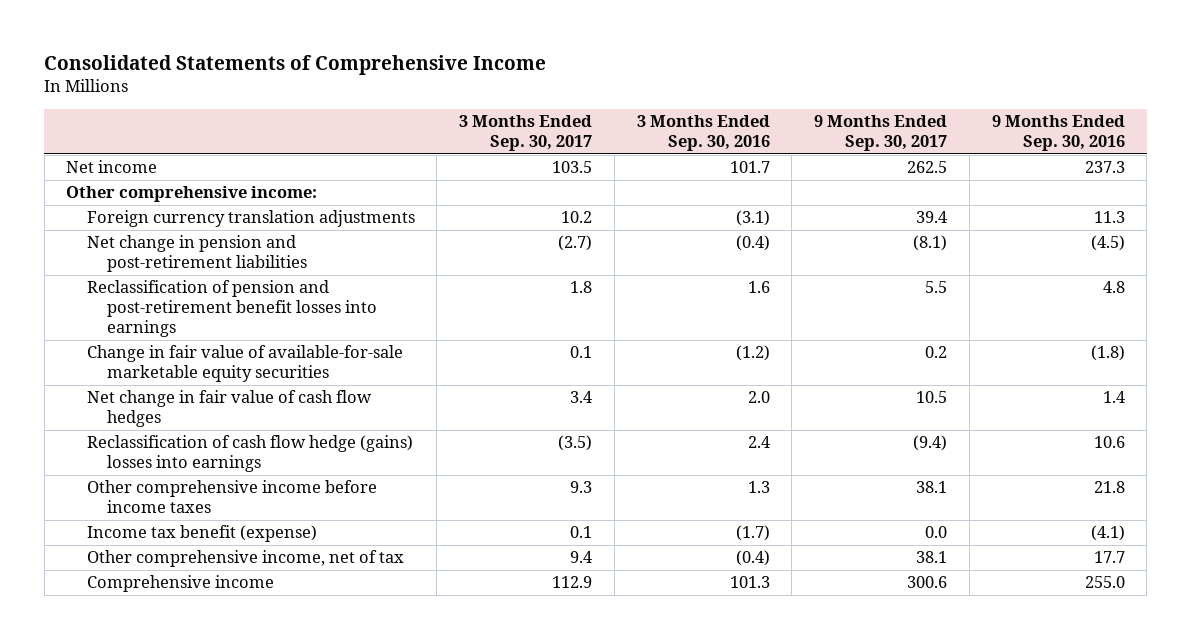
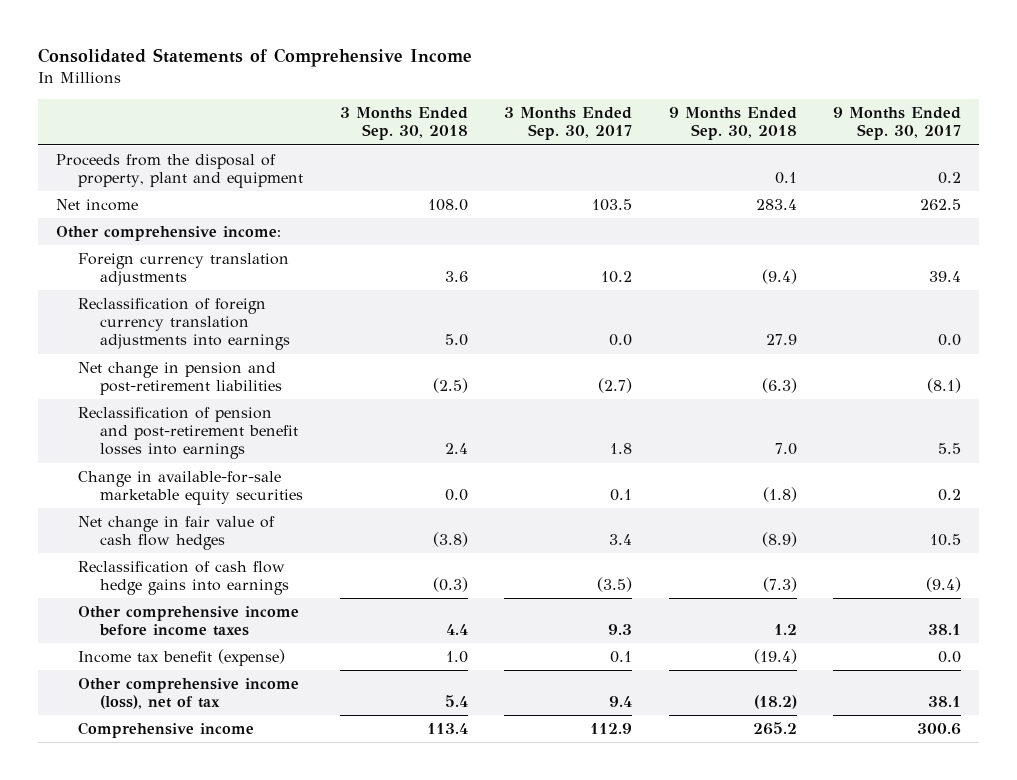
[636,115,770,152] 3 Months Ended Sep. 30, 2016 -> none
[991,115,1125,152] 9 Months Ended Sep. 30, 2016 -> none
none -> [339,107,468,141] 3 Months Ended Sep. 30, 2018
none -> [668,107,797,141] 9 Months Ended Sep. 30, 2018
none -> [55,154,304,189] Proceeds from the disposal of property, plant and equipment
none -> [78,298,291,351] Reclassification of foreign currency translation adjustments into earnings
[86,345,403,383] Change in fair value of available-for-sale marketable equity securities -> [78,471,304,506] Change in available-for-sale marketable equity securities
[86,435,413,473] Reclassification of cash flow hedge (gains) losses into earnings -> [78,561,290,596] Reclassification of cash flow hedge gains into earnings
[86,550,404,568] Other comprehensive income, net of tax -> [78,678,300,710] Other comprehensive income (loss), net of tax

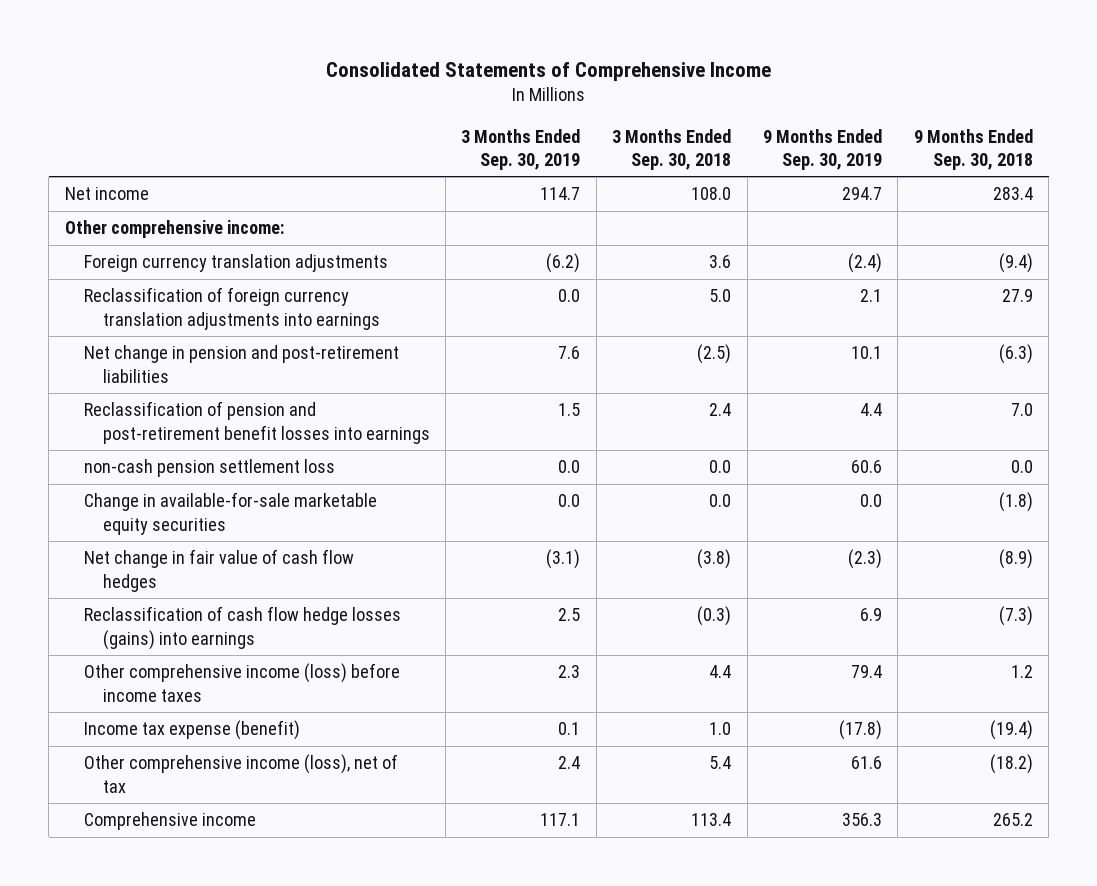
[504,107,633,141] 3 Months Ended Sep. 30, 2017 -> none
[832,107,961,141] 9 Months Ended Sep. 30, 2017 -> none
none -> [461,128,581,170] 3 Months Ended Sep. 30, 2019
none -> [762,128,882,170] 9 Months Ended Sep. 30, 2019
[55,154,304,189] Proceeds from the disposal of property, plant and equipment -> none
none -> [83,459,335,478] non-cash pension settlement loss
[78,561,290,596] Reclassification of cash flow hedge gains into earnings -> [83,606,401,650] Reclassification of cash flow hedge losses (gains) into earnings
[78,606,300,637] Other comprehensive income before income taxes -> [83,663,400,702] Other comprehensive income (loss) before income taxes
[78,649,286,667] Income tax benefit (expense) -> [83,720,300,741] Income tax expense (benefit)

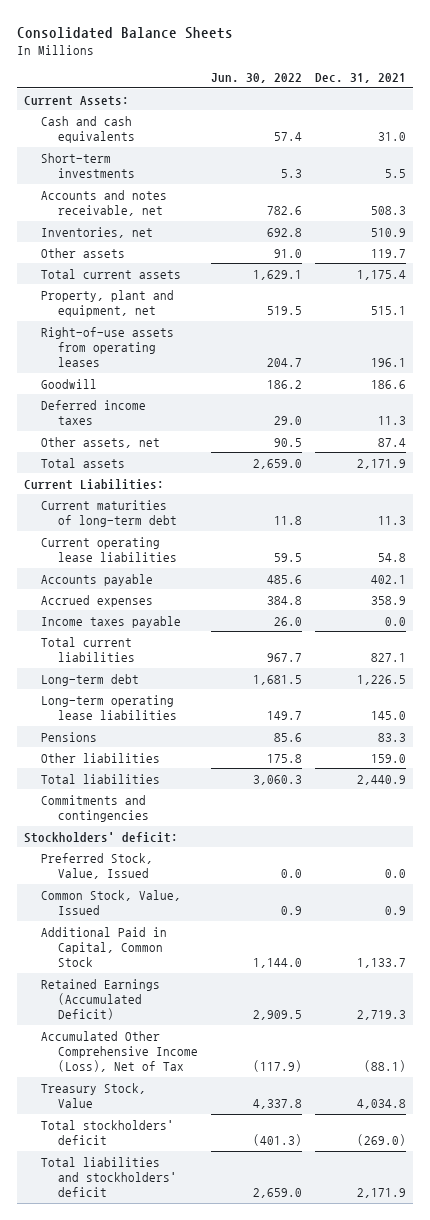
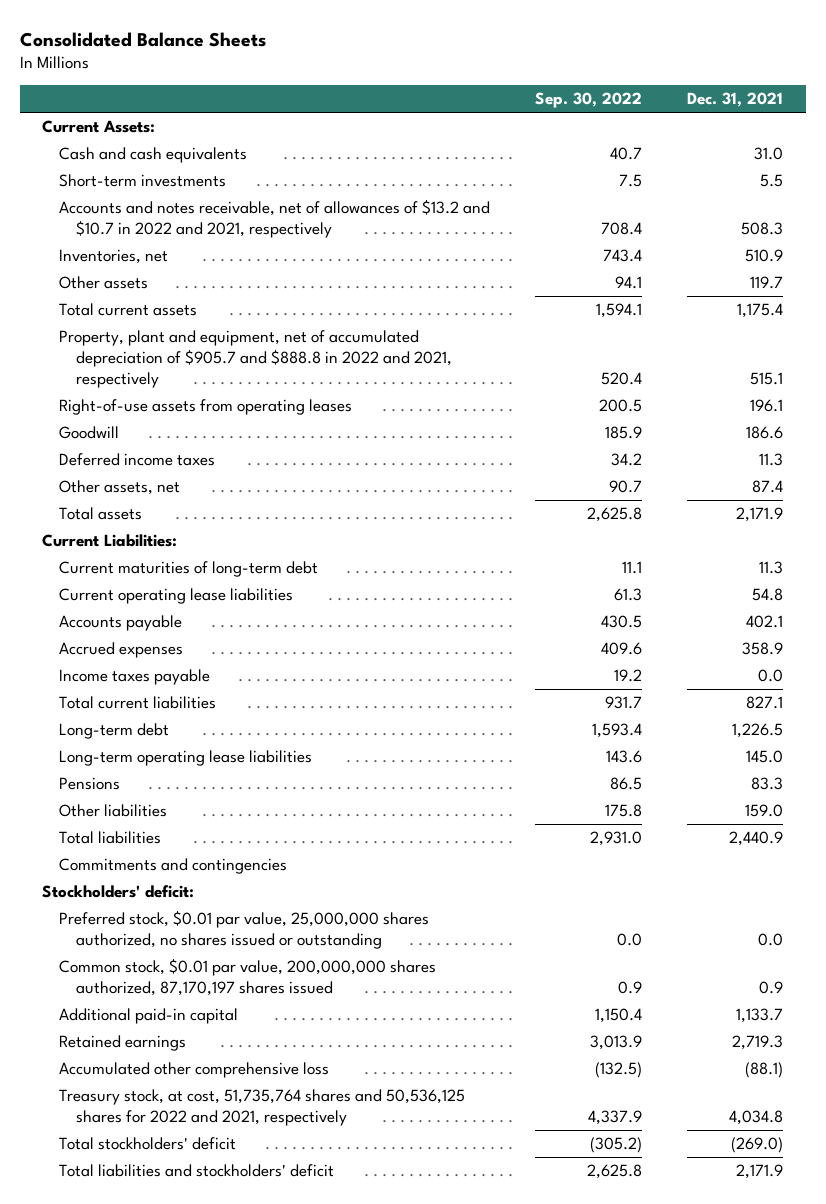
[211,73,303,84] Jun. 30, 2022 -> none
none -> [535,92,643,109] Sep. 30, 2022
[40,189,167,217] Accounts and notes receivable, net -> [58,199,490,239] Accounts and notes receivable, net of allowances of $13.2 and $10.7 in 2022 and 2021, respectively
[40,289,174,318] Property, plant and equipment, net -> [58,330,452,389] Property, plant and equipment, net of accumulated depreciation of $905.7 and $888.8 in 2022 and 2021, respectively
[40,852,153,880] Preferred Stock, Value, Issued -> [58,910,429,950] Preferred stock, $0.01 par value, 25,000,000 shares authorized, no shares issued or outstanding
[40,889,181,916] Common Stock, Value, Issued -> [58,958,436,997] Common stock, $0.01 par value, 200,000,000 shares authorized, 87,170,197 shares issued
[40,926,167,968] Additional Paid in Capital, Common Stock -> [58,1008,238,1025] Additional paid-in capital
[40,978,160,1021] Retained Earnings (Accumulated Deficit) -> [58,1035,186,1052] Retained earnings
[40,1030,198,1073] Accumulated Other Comprehensive Income (Loss), Net of Tax -> [58,1062,329,1079] Accumulated other comprehensive loss
[40,1082,146,1109] Treasury Stock, Value -> [58,1089,465,1127] Treasury stock, at cost, 51,735,764 shares and 50,536,125 shares for 2022 and 2021, respectively

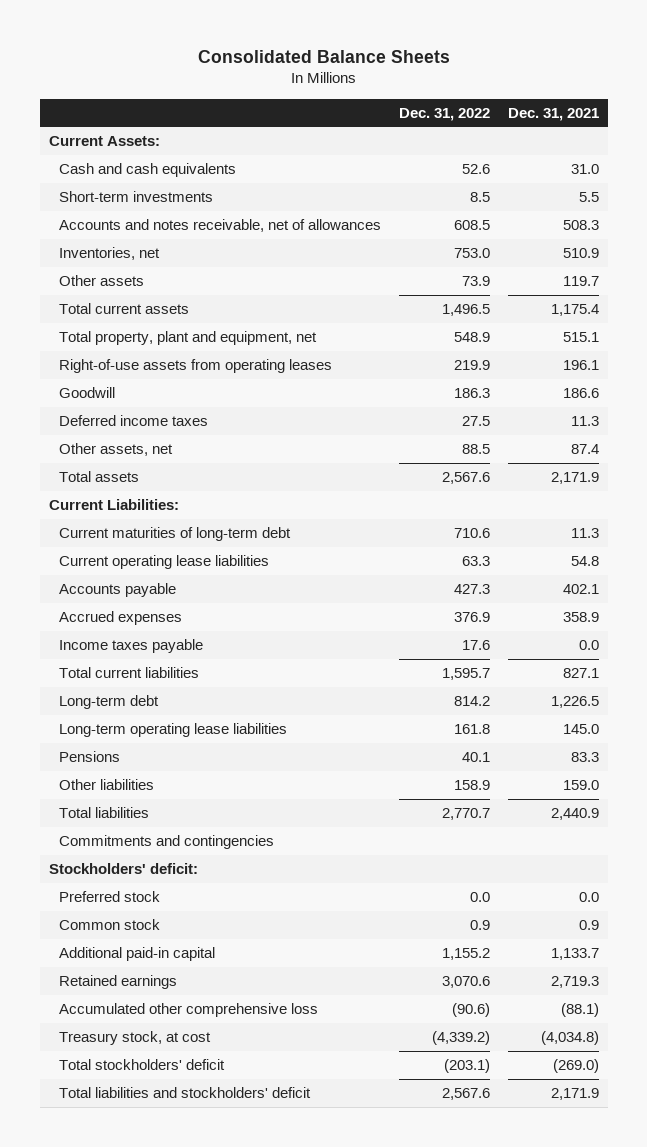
[535,92,643,109] Sep. 30, 2022 -> none
none -> [398,107,490,121] Dec. 31, 2022
[58,199,490,239] Accounts and notes receivable, net of allowances of $13.2 and $10.7 in 2022 and 2021, respectively -> [59,219,382,233] Accounts and notes receivable, net of allowances
[58,330,452,389] Property, plant and equipment, net of accumulated depreciation of $905.7 and $888.8 in 2022 and 2021, respectively -> [59,331,318,346] Total property, plant and equipment, net
[58,910,429,950] Preferred stock, $0.01 par value, 25,000,000 shares authorized, no shares issued or outstanding -> [59,891,161,903] Preferred stock
[58,958,436,997] Common stock, $0.01 par value, 200,000,000 shares authorized, 87,170,197 shares issued -> [59,919,161,931] Common stock
[58,1089,465,1127] Treasury stock, at cost, 51,735,764 shares and 50,536,125 shares for 2022 and 2021, respectively -> [59,1031,212,1046] Treasury stock, at cost
[729,1110,784,1126] 4,034.8 -> [540,1031,599,1046] (4,034.8)

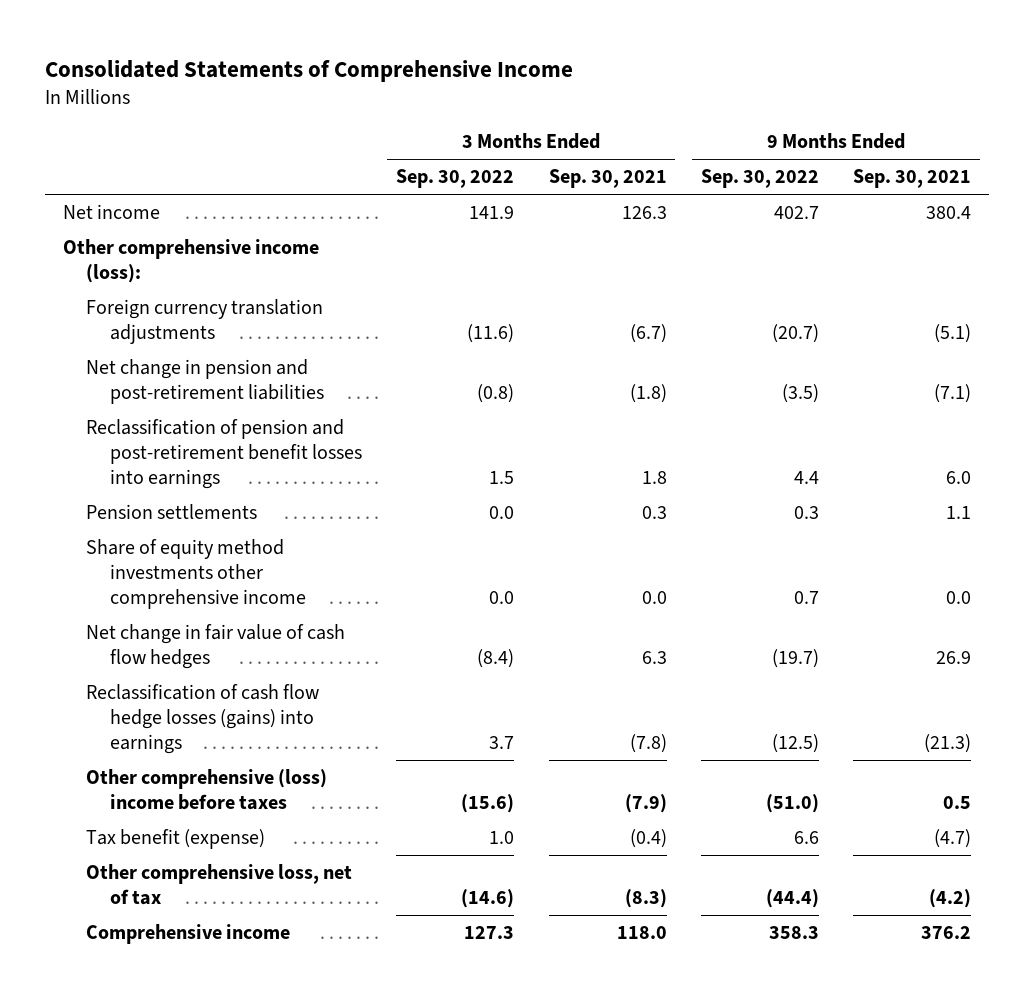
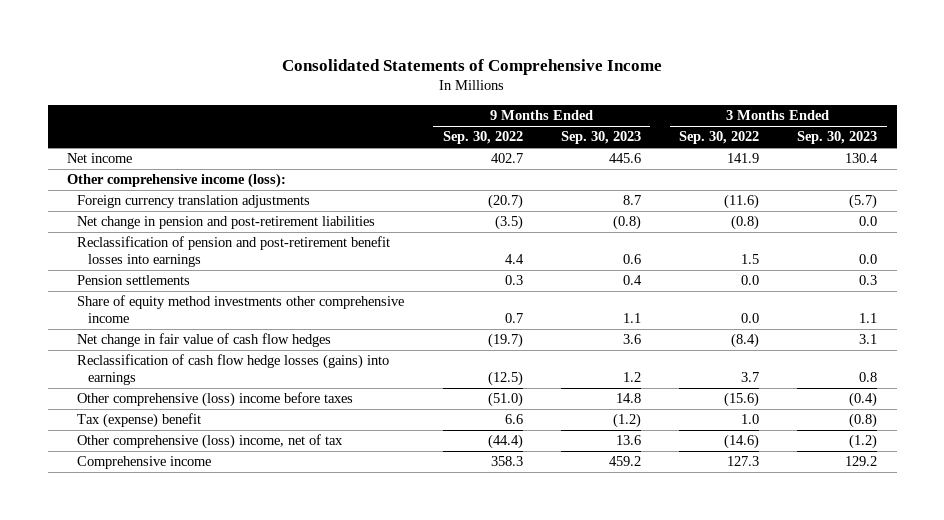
[548,169,667,189] Sep. 30, 2021 -> none
[853,169,972,189] Sep. 30, 2021 -> none
none -> [560,131,641,145] Sep. 30, 2023
none -> [797,131,878,145] Sep. 30, 2023
[86,829,266,850] Tax benefit (expense) -> [77,413,202,429] Tax (expense) benefit
[86,864,353,906] Other comprehensive loss, net of tax -> [77,434,344,450] Other comprehensive (loss) income, net of tax

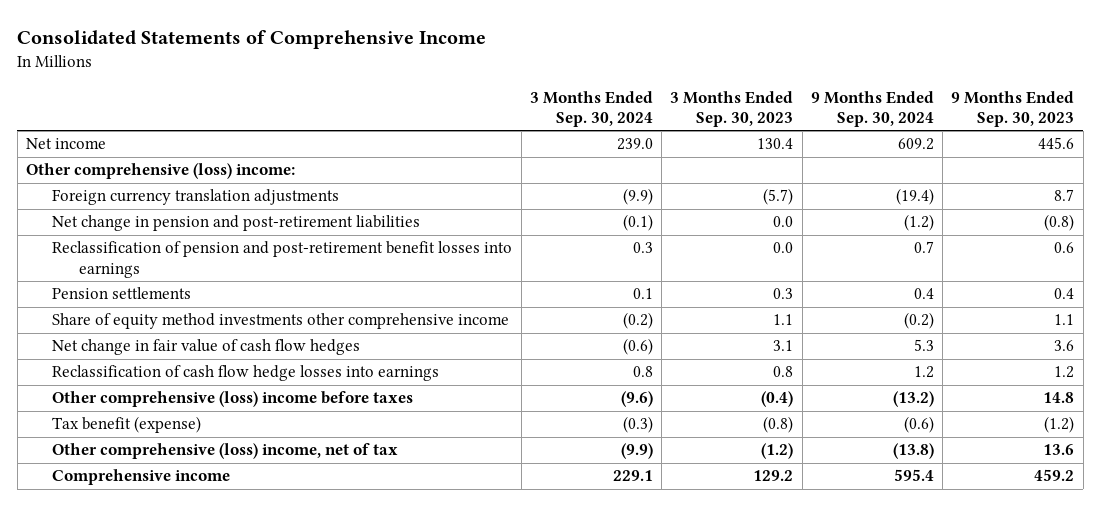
[442,131,523,145] Sep. 30, 2022 -> none
[679,131,760,145] Sep. 30, 2022 -> none
none -> [529,91,653,128] 3 Months Ended Sep. 30, 2024
none -> [810,91,934,128] 9 Months Ended Sep. 30, 2024
[66,173,286,189] Other comprehensive income (loss): -> [26,163,296,180] Other comprehensive (loss) income:
[77,354,390,386] Reclassification of cash flow hedge losses (gains) into earnings -> [52,365,440,382] Reclassification of cash flow hedge losses into earnings
[77,413,202,429] Tax (expense) benefit -> [52,416,202,434] Tax benefit (expense)

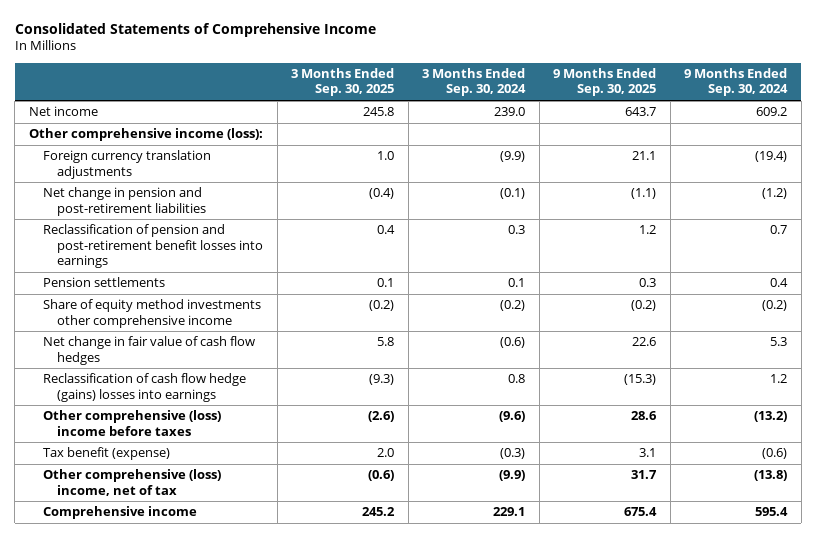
[670,91,794,128] 3 Months Ended Sep. 30, 2023 -> none
[951,91,1075,128] 9 Months Ended Sep. 30, 2023 -> none
none -> [291,68,395,97] 3 Months Ended Sep. 30, 2025
none -> [553,68,657,97] 9 Months Ended Sep. 30, 2025
[26,163,296,180] Other comprehensive (loss) income: -> [28,128,263,142] Other comprehensive income (loss):
[52,365,440,382] Reclassification of cash flow hedge losses into earnings -> [42,373,246,402] Reclassification of cash flow hedge (gains) losses into earnings

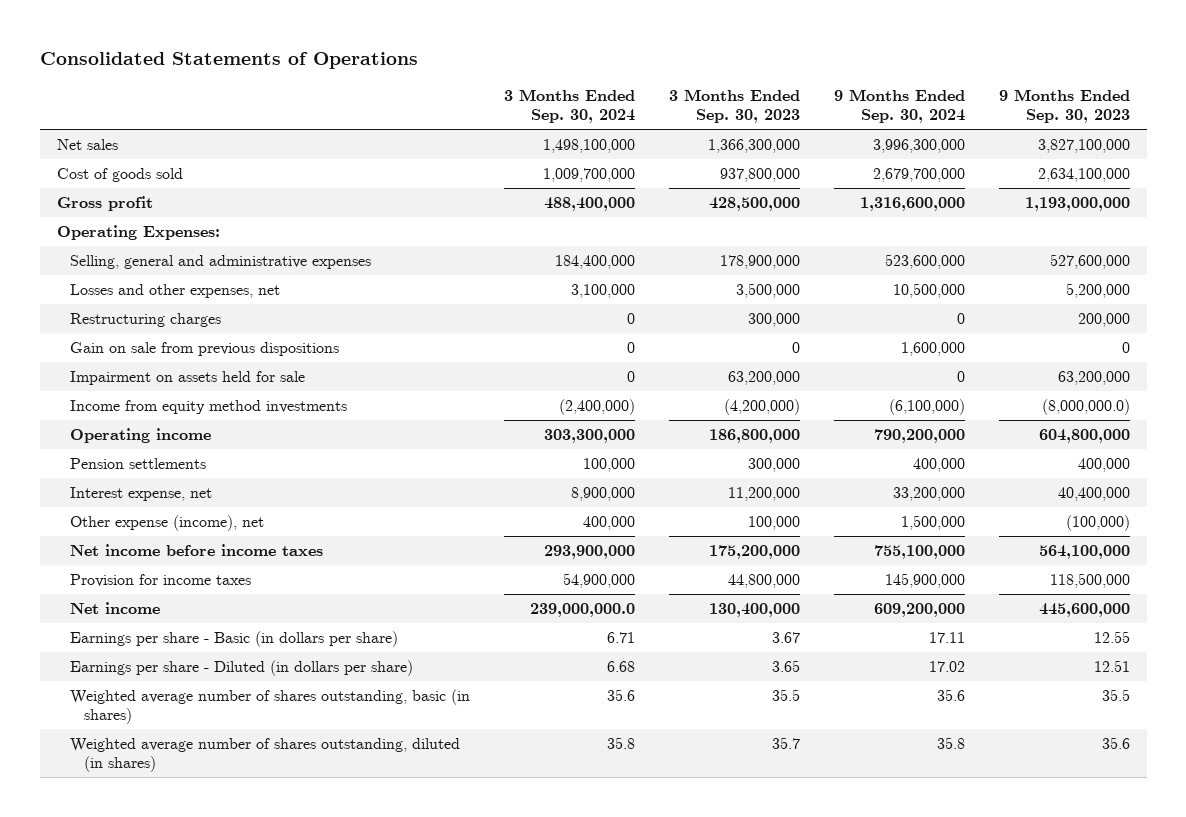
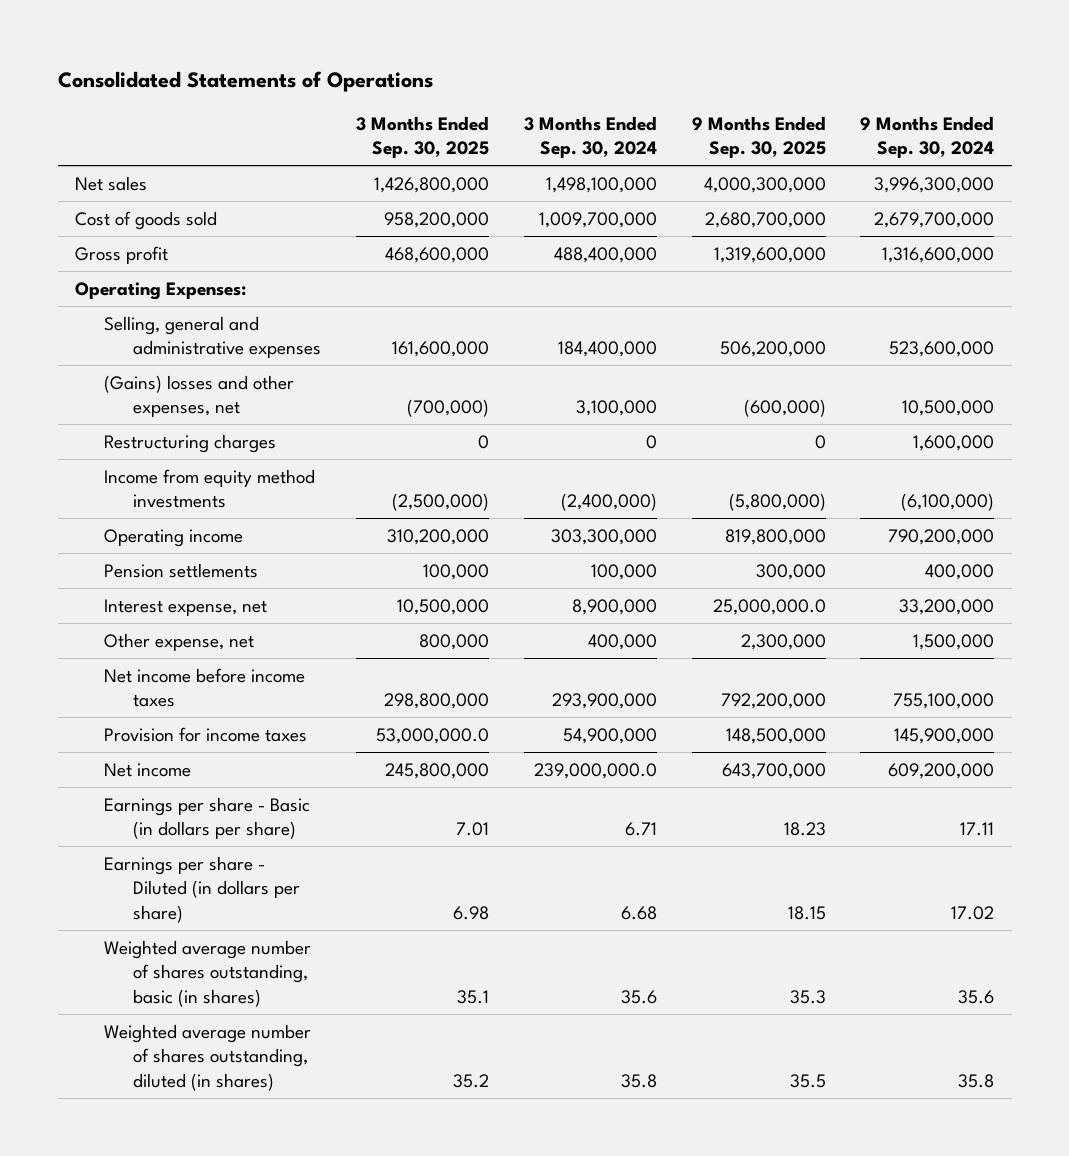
[668,88,800,124] 3 Months Ended Sep. 30, 2023 -> none
[998,88,1130,124] 9 Months Ended Sep. 30, 2023 -> none
none -> [355,115,489,159] 3 Months Ended Sep. 30, 2025
none -> [691,115,826,159] 9 Months Ended Sep. 30, 2025
[70,342,340,357] Gain on sale from previous dispositions -> none
[70,371,306,386] Impairment on assets held for sale -> none
[70,284,281,299] Losses and other expenses, net -> [104,374,295,418] (Gains) losses and other expenses, net
[956,313,965,325] 0 -> [913,434,995,451] 1,600,000
[70,515,265,532] Other expense (income), net -> [104,632,255,651] Other expense, net

